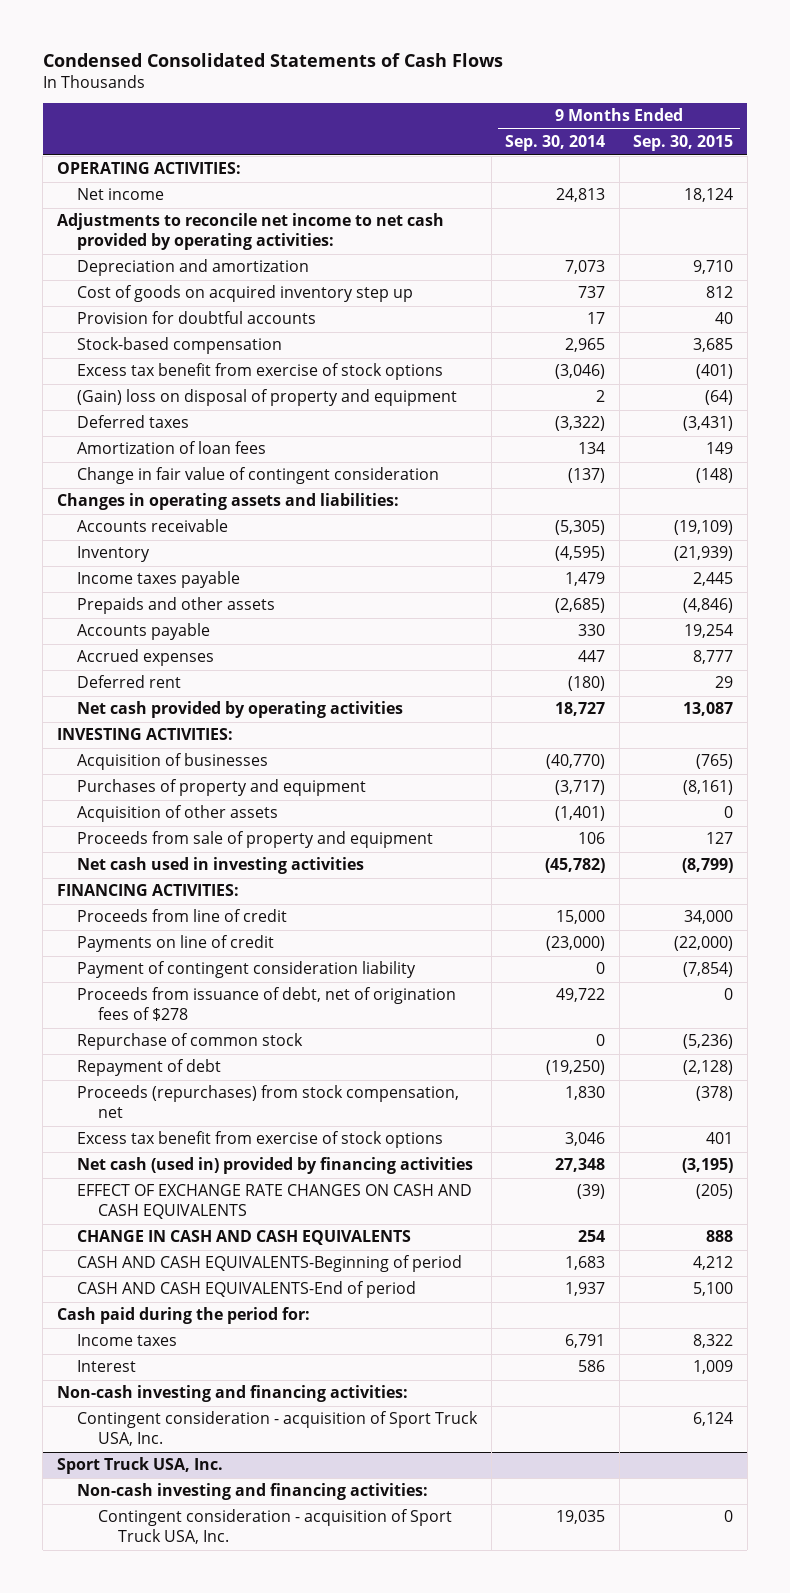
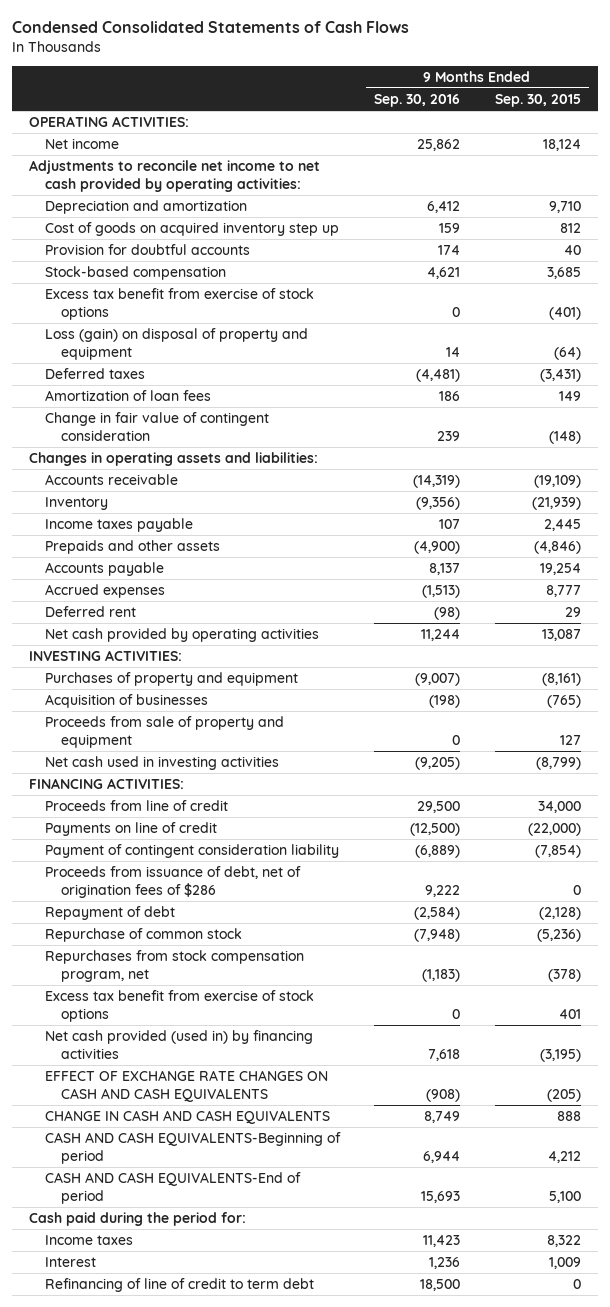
[505,135,606,152] Sep. 30, 2014 -> none
none -> [374,94,461,108] Sep. 30, 2016
[77,389,458,407] (Gain) loss on disposal of property and equipment -> [44,328,308,360] Loss (gain) on disposal of property and equipment
[77,805,279,823] Acquisition of other assets -> none
[77,753,269,771] Acquisition of businesses -> [44,694,208,709] Acquisition of businesses
[77,987,457,1022] Proceeds from issuance of debt, net of origination fees of $278 -> [44,866,301,898] Proceeds from issuance of debt, net of origination fees of $286
[77,1033,304,1051] Repurchase of common stock -> [44,928,242,943] Repurchase of common stock
[77,1085,460,1119] Proceeds (repurchases) from stock compensation, net -> [44,950,304,982] Repurchases from stock compensation program, net
[77,1157,474,1175] Net cash (used in) provided by financing activities -> [44,1030,313,1059] Net cash provided (used in) by financing activities
[56,1385,408,1403] Non-cash investing and financing activities: -> none
[77,1411,479,1447] Contingent consideration - acquisition of Sport Truck USA, Inc. -> none
[56,1457,223,1475] Sport Truck USA, Inc. -> none
[77,1483,429,1501] Non-cash investing and financing activities: -> none
[97,1509,452,1545] Contingent consideration - acquisition of Sport Truck USA, Inc. -> none
none -> [44,1278,314,1293] Refinancing of line of credit to term debt

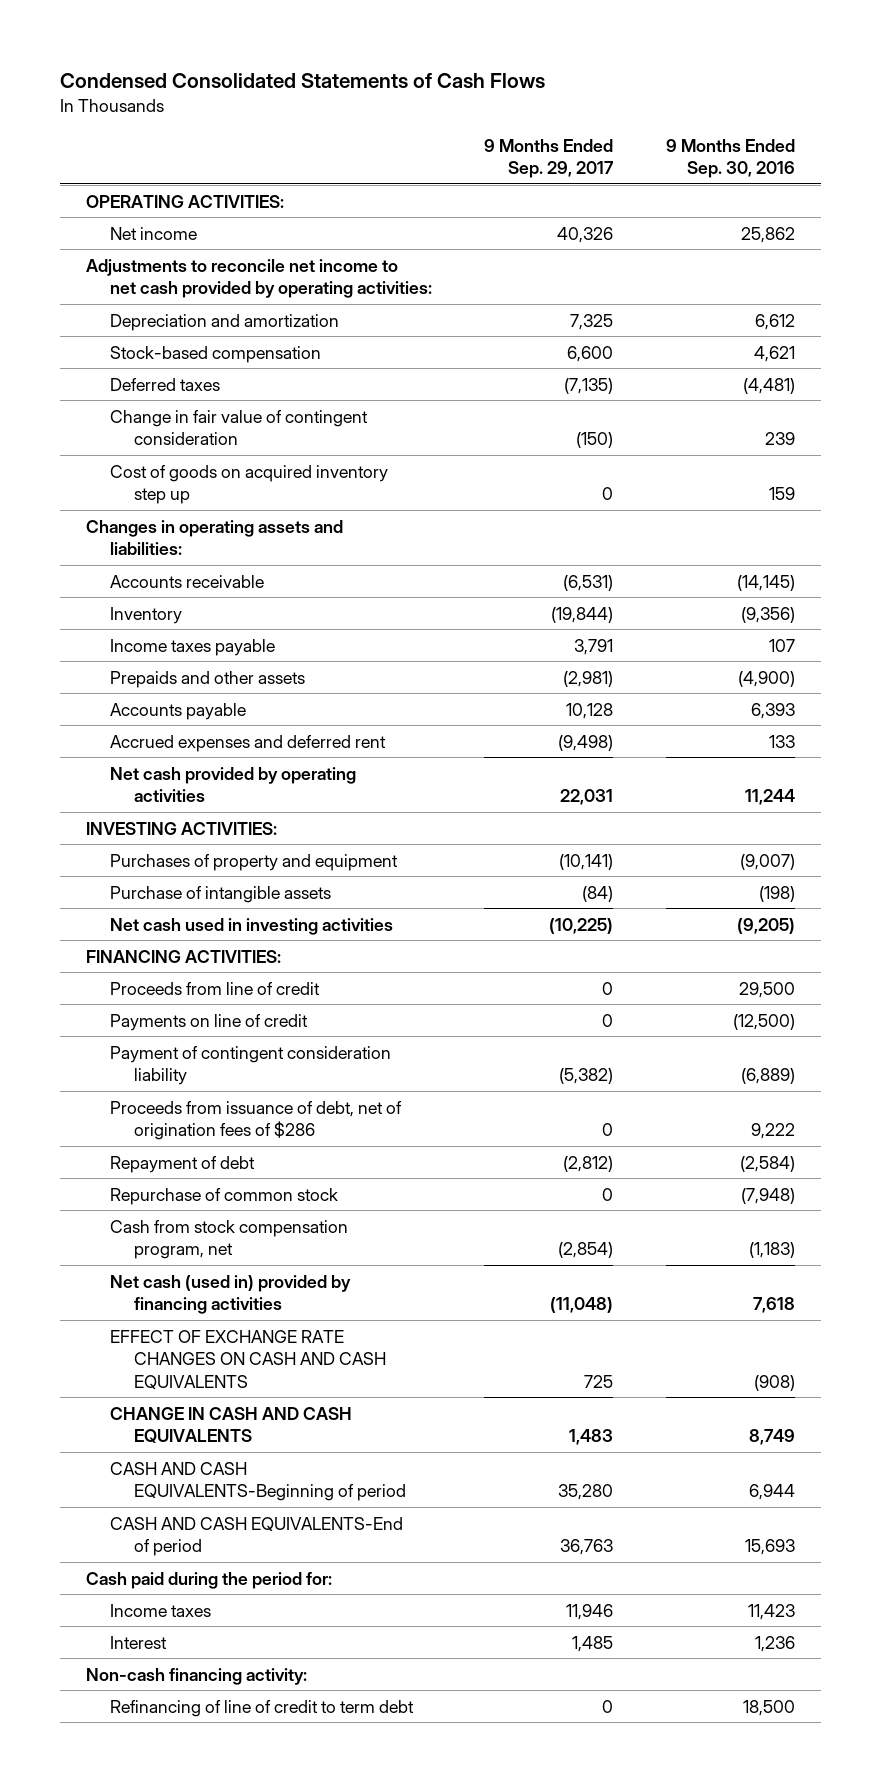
[494,94,581,108] Sep. 30, 2015 -> none
none -> [484,138,615,179] 9 Months Ended Sep. 29, 2017
[44,244,250,256] Provision for doubtful accounts -> none
[427,201,461,214] 6,412 -> [754,313,795,330] 6,612
[44,288,314,320] Excess tax benefit from exercise of stock options -> none
[44,328,308,360] Loss (gain) on disposal of property and equipment -> none
[44,390,211,402] Amortization of loan fees -> none
[44,222,339,237] Cost of goods on acquired inventory step up -> [110,464,389,505] Cost of goods on acquired inventory step up
[413,475,461,489] (14,319) -> [736,574,795,591] (14,145)
[44,584,165,599] Accrued expenses -> none
[44,606,136,618] Deferred rent -> none
[429,563,461,576] 8,137 -> [750,702,795,719] 6,393
none -> [110,734,387,752] Accrued expenses and deferred rent
[44,716,284,748] Proceeds from sale of property and equipment -> none
[44,694,208,709] Acquisition of businesses -> [110,885,332,903] Purchase of intangible assets
[44,990,314,1022] Excess tax benefit from exercise of stock options -> none
[44,950,304,982] Repurchases from stock compensation program, net -> [110,1219,349,1260] Cash from stock compensation program, net
[44,1030,313,1059] Net cash provided (used in) by financing activities -> [110,1274,352,1315] Net cash (used in) provided by financing activities
none -> [86,1667,308,1685] Non-cash financing activity:

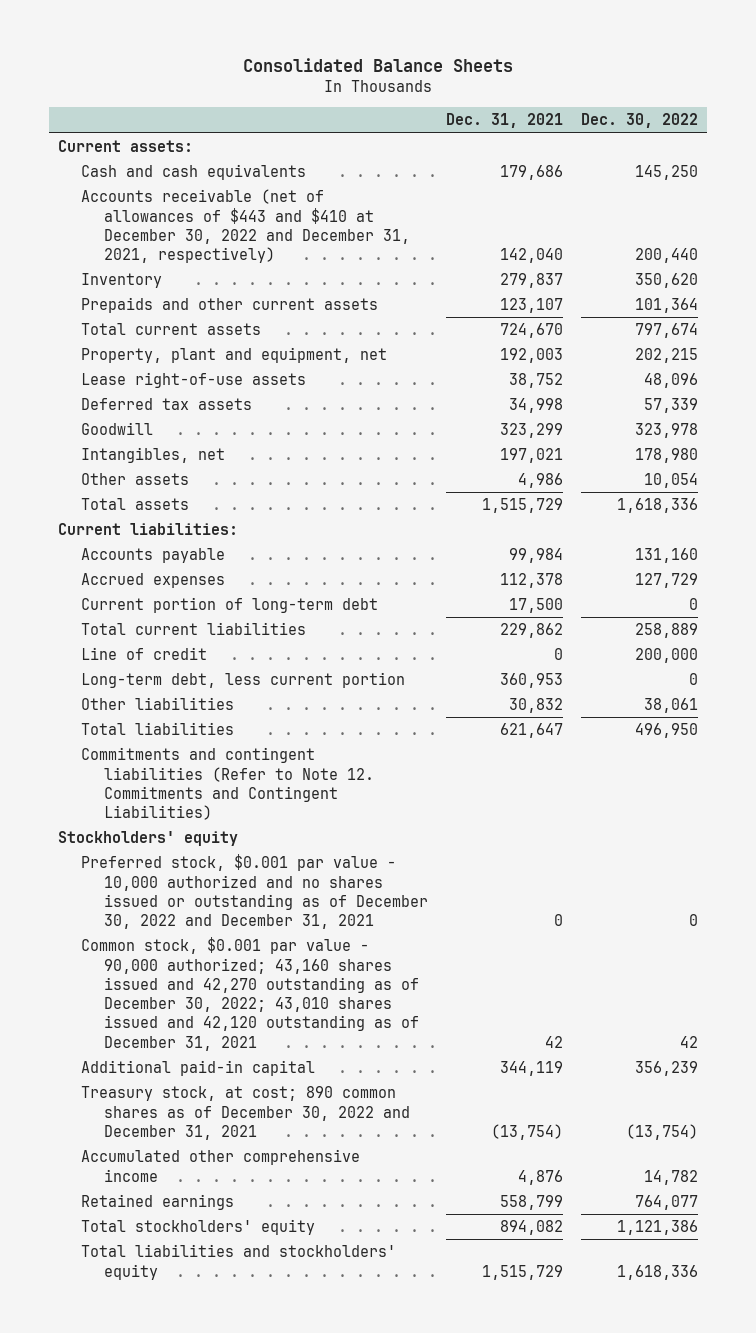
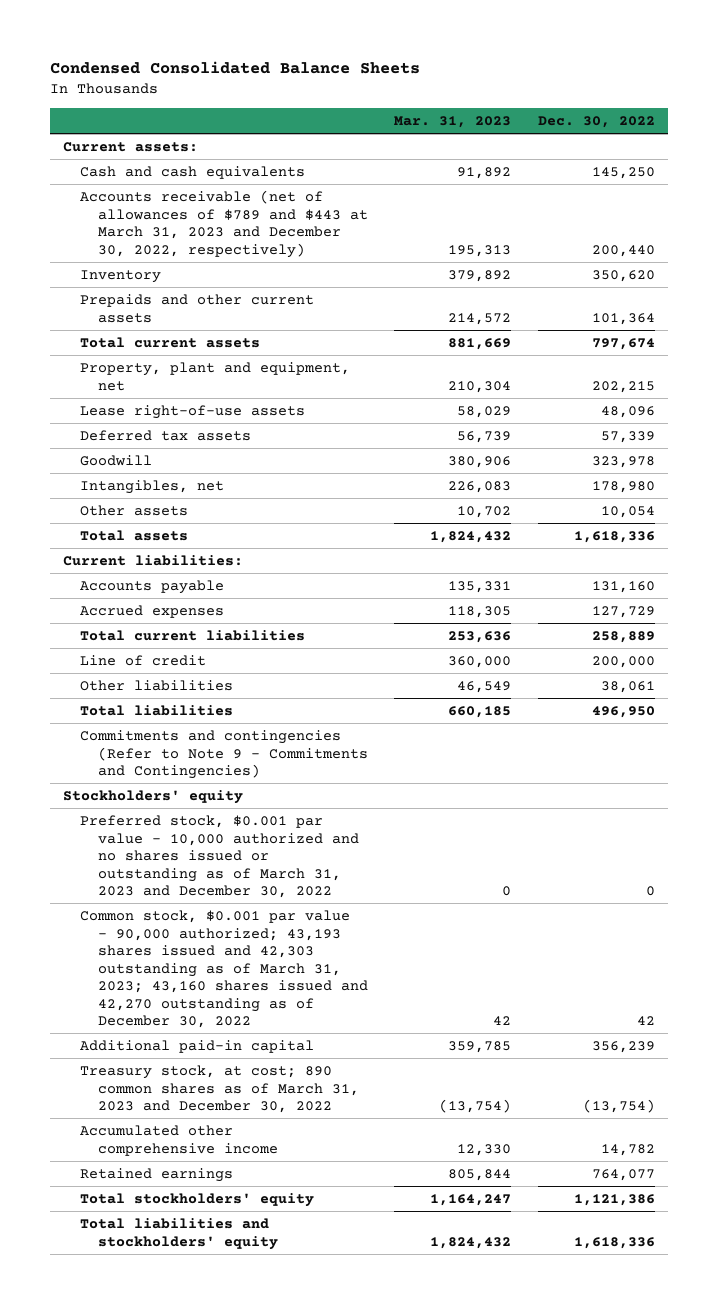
[242,58,513,73] Consolidated Balance Sheets -> [49,60,420,74] Condensed Consolidated Balance Sheets
[446,113,564,129] Dec. 31, 2021 -> none
none -> [394,115,512,128] Mar. 31, 2023
[81,189,411,264] Accounts receivable (net of allowances of $443 and $410 at December 30, 2022 and December 31, 2021, respectively) -> [80,189,368,258] Accounts receivable (net of allowances of $789 and $443 at March 31, 2023 and December 30, 2022, respectively)
[81,597,379,614] Current portion of long-term debt -> none
[81,672,406,689] Long-term debt, less current portion -> none
[81,747,375,821] Commitments and contingent liabilities (Refer to Note 12. Commitments and Contingent Liabilities) -> [80,729,368,780] Commitments and contingencies (Refer to Note 9 - Commitments and Contingencies)
[81,854,429,930] Preferred stock, $0.001 par value - 10,000 authorized and no shares issued or outstanding as of December 30, 2022 and December 31, 2021 -> [80,814,359,899] Preferred stock, $0.001 par value - 10,000 authorized and no shares issued or outstanding as of March 31, 2023 and December 30, 2022
[81,937,420,1051] Common stock, $0.001 par value - 90,000 authorized; 43,160 shares issued and 42,270 outstanding as of December 30, 2022; 43,010 shares issued and 42,120 outstanding as of December 31, 2021 -> [80,909,368,1029] Common stock, $0.001 par value - 90,000 authorized; 43,193 shares issued and 42,303 outstanding as of March 31, 2023; 43,160 shares issued and 42,270 outstanding as of December 30, 2022
[81,1086,411,1140] Treasury stock, at cost; 890 common shares as of December 30, 2022 and December 31, 2021 -> [80,1064,359,1114] Treasury stock, at cost; 890 common shares as of March 31, 2023 and December 30, 2022

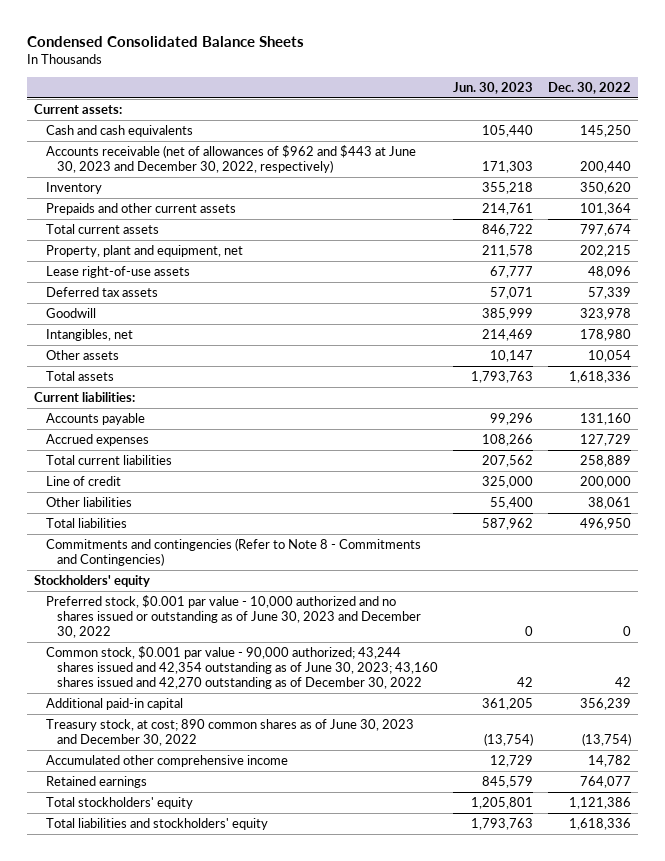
[394,115,512,128] Mar. 31, 2023 -> none
none -> [453,82,534,95] Jun. 30, 2023
[80,189,368,258] Accounts receivable (net of allowances of $789 and $443 at March 31, 2023 and December 30, 2022, respectively) -> [45,145,416,173] Accounts receivable (net of allowances of $962 and $443 at June 30, 2023 and December 30, 2022, respectively)
[80,729,368,780] Commitments and contingencies (Refer to Note 9 - Commitments and Contingencies) -> [45,538,421,566] Commitments and contingencies (Refer to Note 8 - Commitments and Contingencies)
[80,814,359,899] Preferred stock, $0.001 par value - 10,000 authorized and no shares issued or outstanding as of March 31, 2023 and December 30, 2022 -> [45,595,422,638] Preferred stock, $0.001 par value - 10,000 authorized and no shares issued or outstanding as of June 30, 2023 and December 30, 2022
[80,909,368,1029] Common stock, $0.001 par value - 90,000 authorized; 43,193 shares issued and 42,303 outstanding as of March 31, 2023; 43,160 shares issued and 42,270 outstanding as of December 30, 2022 -> [45,646,439,689] Common stock, $0.001 par value - 90,000 authorized; 43,244 shares issued and 42,354 outstanding as of June 30, 2023; 43,160 shares issued and 42,270 outstanding as of December 30, 2022
[80,1064,359,1114] Treasury stock, at cost; 890 common shares as of March 31, 2023 and December 30, 2022 -> [45,719,414,746] Treasury stock, at cost; 890 common shares as of June 30, 2023 and December 30, 2022

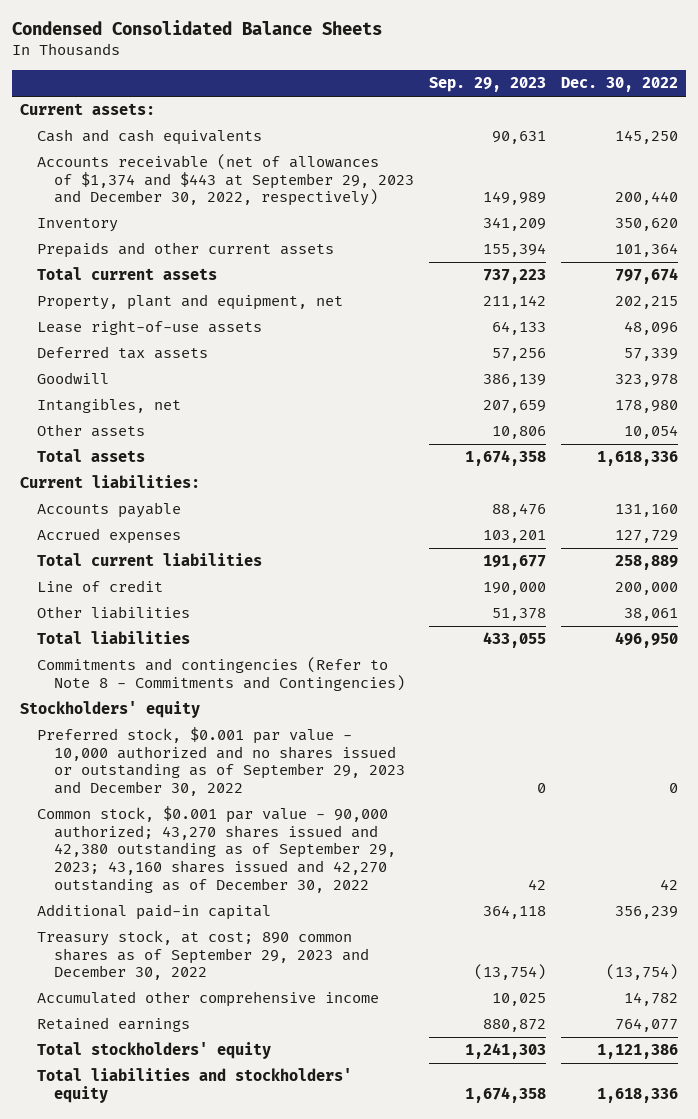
[453,82,534,95] Jun. 30, 2023 -> none
none -> [428,77,546,93] Sep. 29, 2023
[45,145,416,173] Accounts receivable (net of allowances of $962 and $443 at June 30, 2023 and December 30, 2022, respectively) -> [36,154,414,207] Accounts receivable (net of allowances of $1,374 and $443 at September 29, 2023 and December 30, 2022, respectively)
[45,595,422,638] Preferred stock, $0.001 par value - 10,000 authorized and no shares issued or outstanding as of June 30, 2023 and December 30, 2022 -> [36,727,405,797] Preferred stock, $0.001 par value - 10,000 authorized and no shares issued or outstanding as of September 29, 2023 and December 30, 2022
[45,646,439,689] Common stock, $0.001 par value - 90,000 authorized; 43,244 shares issued and 42,354 outstanding as of June 30, 2023; 43,160 shares issued and 42,270 outstanding as of December 30, 2022 -> [36,806,396,893] Common stock, $0.001 par value - 90,000 authorized; 43,270 shares issued and 42,380 outstanding as of September 29, 2023; 43,160 shares issued and 42,270 outstanding as of December 30, 2022
[45,719,414,746] Treasury stock, at cost; 890 common shares as of June 30, 2023 and December 30, 2022 -> [36,930,369,981] Treasury stock, at cost; 890 common shares as of September 29, 2023 and December 30, 2022

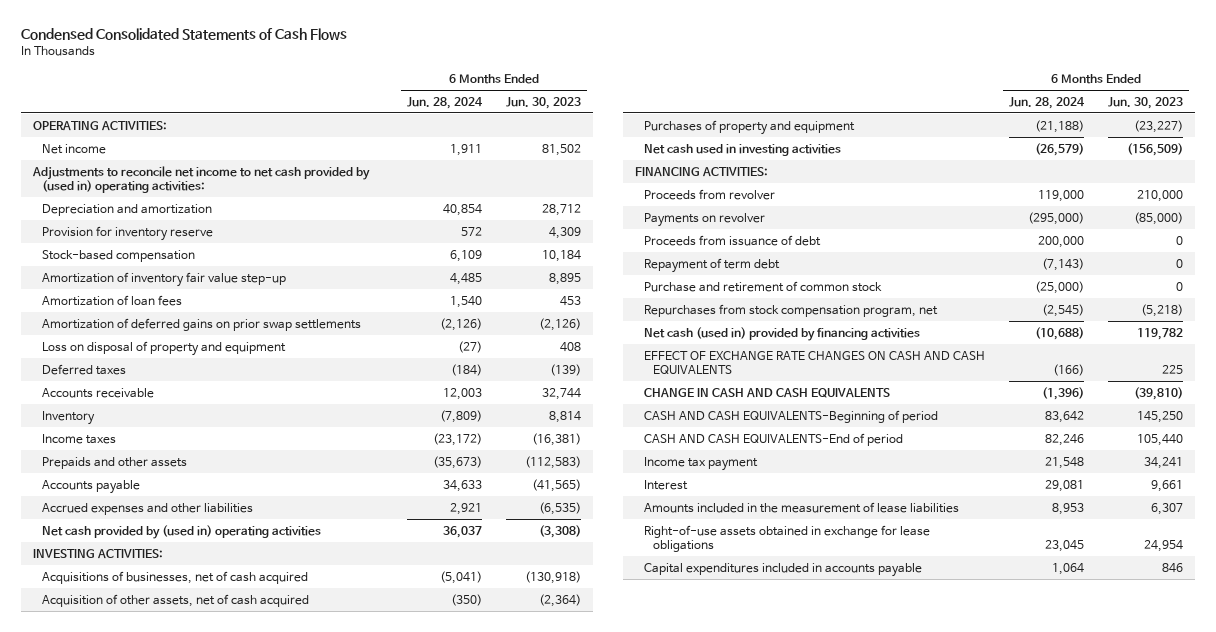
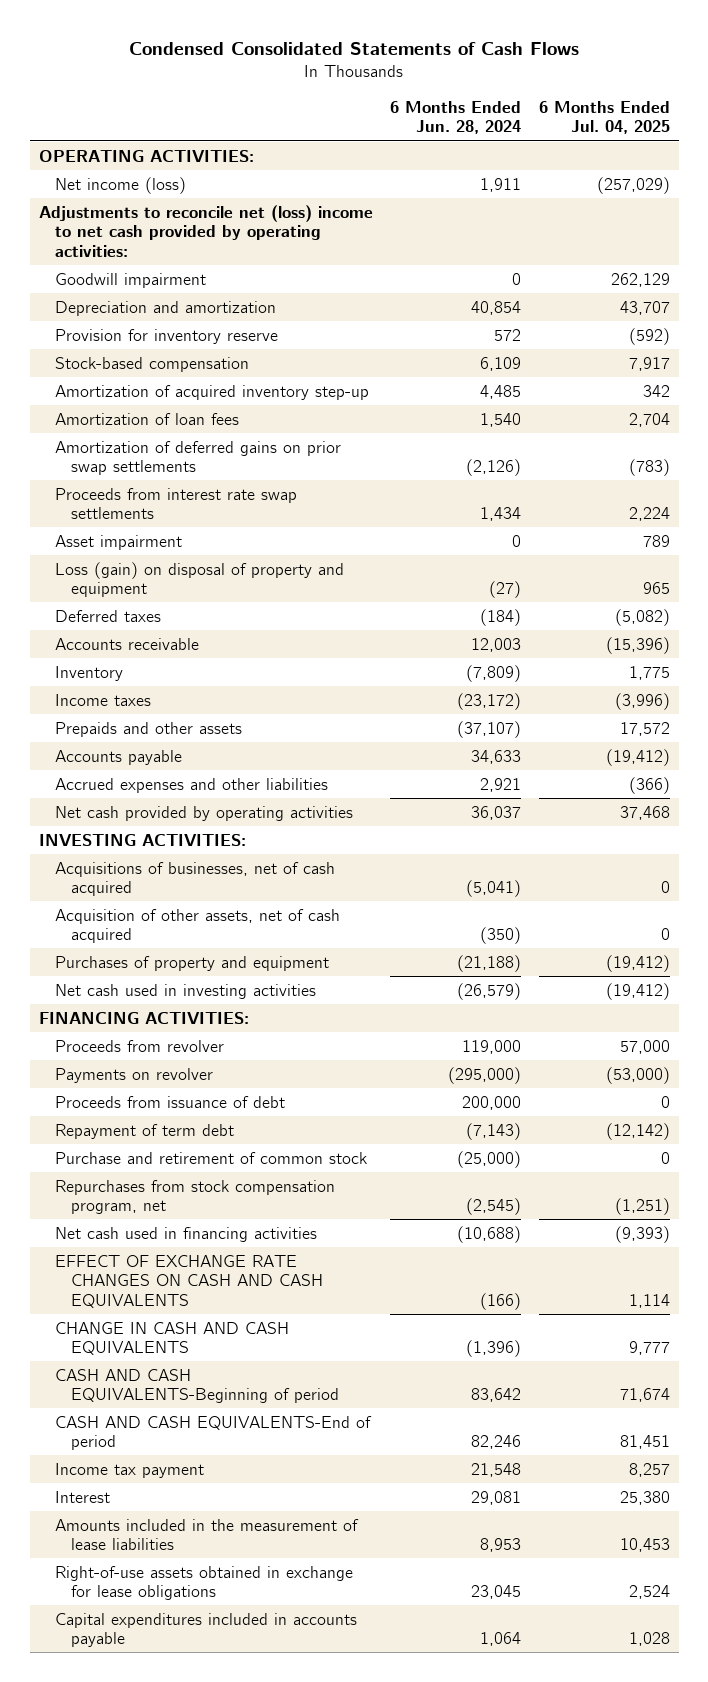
[505,96,581,109] Jun. 30, 2023 -> none
none -> [538,100,670,135] 6 Months Ended Jul. 04, 2025
[42,143,107,154] Net income -> [54,176,186,194] Net income (loss)
[31,165,370,194] Adjustments to reconcile net income to net cash provided by (used in) operating activities: -> [38,204,373,257] Adjustments to reconcile net (loss) income to net cash provided by operating activities:
none -> [54,272,206,288] Goodwill impairment
[42,271,287,287] Amortization of inventory fair value step-up -> [54,384,369,400] Amortization of acquired inventory step-up
none -> [54,487,297,520] Proceeds from interest rate swap settlements
none -> [54,534,182,550] Asset impairment
[42,340,287,356] Loss on disposal of property and equipment -> [54,561,344,598] Loss (gain) on disposal of property and equipment
[433,455,483,469] (35,673) -> [457,720,522,738] (37,107)
[42,524,322,539] Net cash provided by (used in) operating activities -> [54,805,353,821] Net cash provided by operating activities
[644,326,921,341] Net cash (used in) provided by financing activities -> [54,1226,317,1242] Net cash used in financing activities

